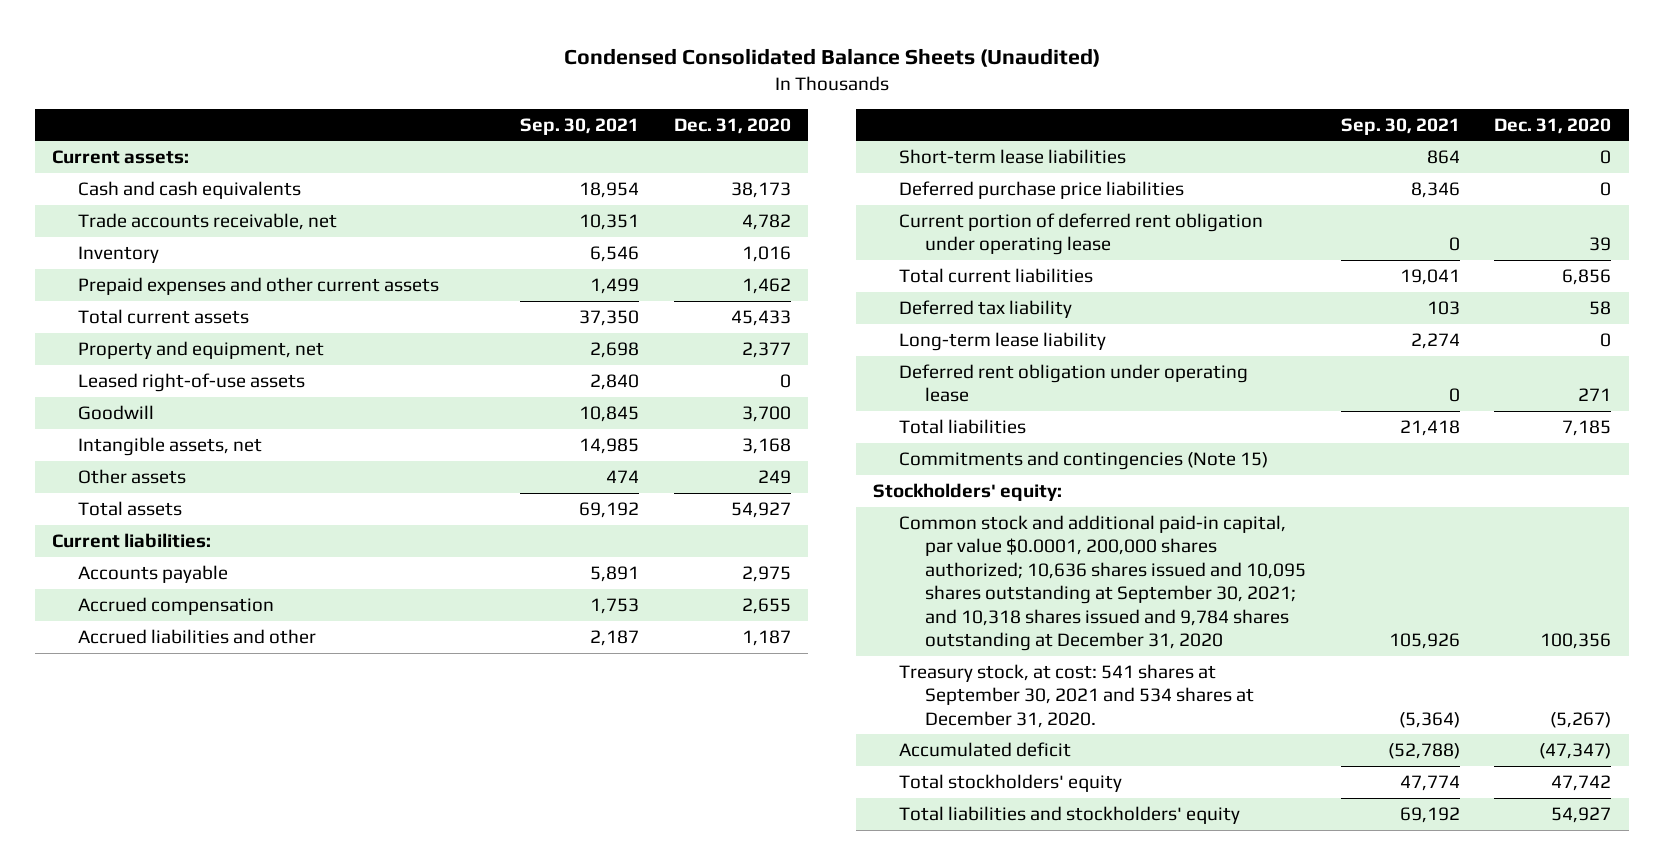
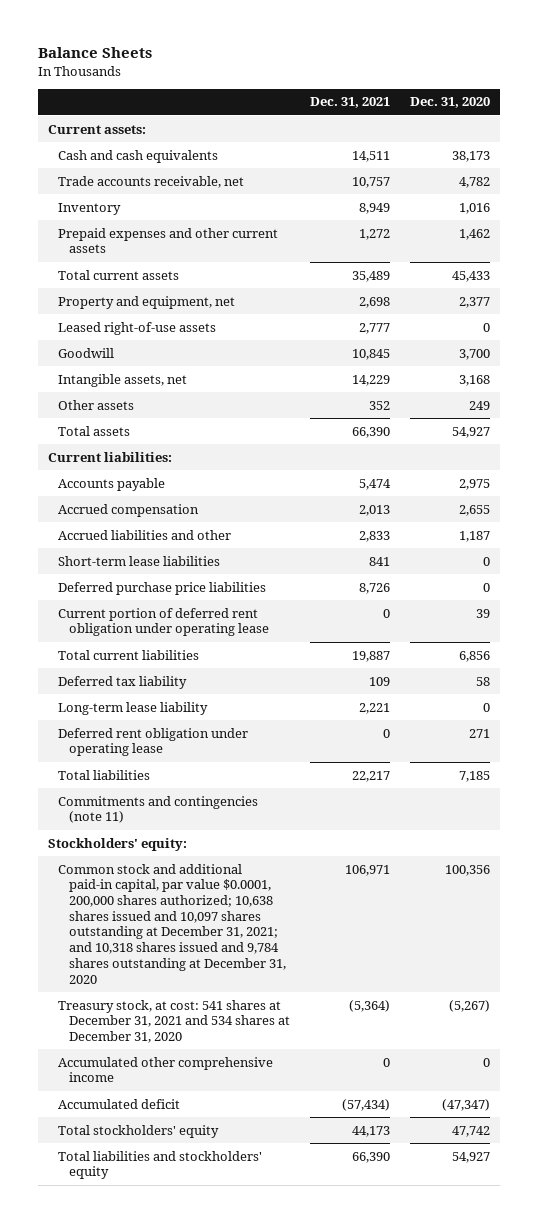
[563,48,1100,68] Condensed Consolidated Balance Sheets (Unaudited) -> [37,47,152,59] Balance Sheets
[520,117,640,135] Sep. 30, 2021 -> none
none -> [309,97,390,109] Dec. 31, 2021
[898,450,1268,470] Commitments and contingencies (Note 15) -> [58,795,259,824] Commitments and contingencies (note 11)
[898,514,1306,651] Common stock and additional paid-in capital, par value $0.0001, 200,000 shares authorized; 10,636 shares issued and 10,095 shares outstanding at September 30, 2021; and 10,318 shares issued and 9,784 shares outstanding at December 31, 2020 -> [58,863,286,984] Common stock and additional paid-in capital, par value $0.0001, 200,000 shares authorized; 10,638 shares issued and 10,097 shares outstanding at December 31, 2021; and 10,318 shares issued and 9,784 shares outstanding at December 31, 2020
[898,663,1254,728] Treasury stock, at cost: 541 shares at September 30, 2021 and 534 shares at December 31, 2020. -> [58,999,290,1044] Treasury stock, at cost: 541 shares at December 31, 2021 and 534 shares at December 31, 2020
none -> [58,1056,274,1083] Accumulated other comprehensive income

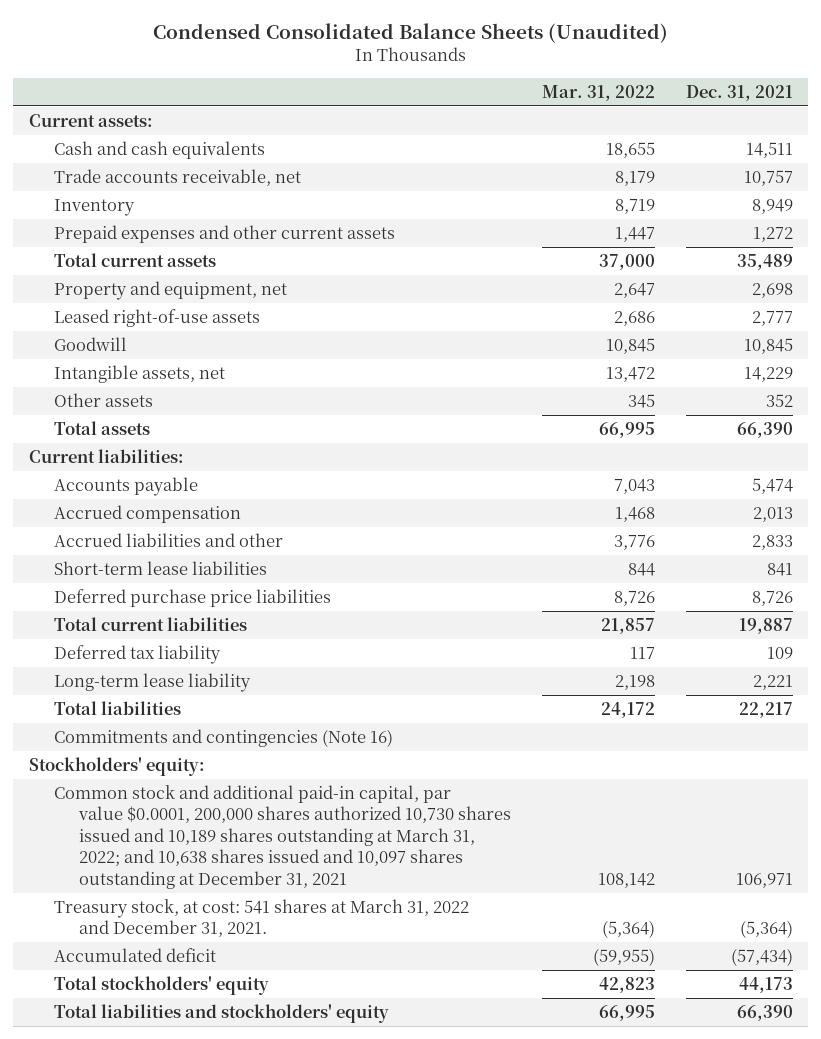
[37,47,152,59] Balance Sheets -> [152,22,668,43] Condensed Consolidated Balance Sheets (Unaudited)
[409,97,490,109] Dec. 31, 2020 -> none
none -> [541,84,655,101] Mar. 31, 2022
[58,607,269,637] Current portion of deferred rent obligation under operating lease -> none
[58,727,249,757] Deferred rent obligation under operating lease -> none
[58,795,259,824] Commitments and contingencies (note 11) -> [54,729,394,748] Commitments and contingencies (Note 16)
[58,1056,274,1083] Accumulated other comprehensive income -> none
[58,863,286,984] Common stock and additional paid-in capital, par value $0.0001, 200,000 shares authorized; 10,638 shares issued and 10,097 shares outstanding at December 31, 2021; and 10,318 shares issued and 9,784 shares outstanding at December 31, 2020 -> [54,785,512,889] Common stock and additional paid-in capital, par value $0.0001, 200,000 shares authorized 10,730 shares issued and 10,189 shares outstanding at March 31, 2022; and 10,638 shares issued and 10,097 shares outstanding at December 31, 2021
[58,999,290,1044] Treasury stock, at cost: 541 shares at December 31, 2021 and 534 shares at December 31, 2020 -> [54,899,470,938] Treasury stock, at cost: 541 shares at March 31, 2022 and December 31, 2021.

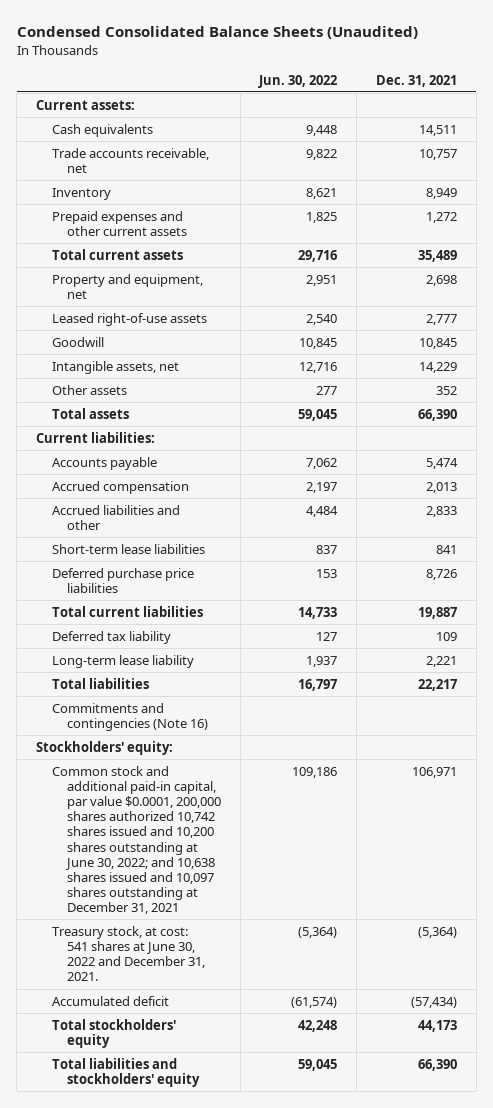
[541,84,655,101] Mar. 31, 2022 -> none
none -> [258,74,338,88] Jun. 30, 2022
[54,141,266,160] Cash and cash equivalents -> [51,123,153,137] Cash equivalents
[54,785,512,889] Common stock and additional paid-in capital, par value $0.0001, 200,000 shares authorized 10,730 shares issued and 10,189 shares outstanding at March 31, 2022; and 10,638 shares issued and 10,097 shares outstanding at December 31, 2021 -> [51,765,222,915] Common stock and additional paid-in capital, par value $0.0001, 200,000 shares authorized 10,742 shares issued and 10,200 shares outstanding at June 30, 2022; and 10,638 shares issued and 10,097 shares outstanding at December 31, 2021
[54,899,470,938] Treasury stock, at cost: 541 shares at March 31, 2022 and December 31, 2021. -> [51,925,206,982] Treasury stock, at cost: 541 shares at June 30, 2022 and December 31, 2021.

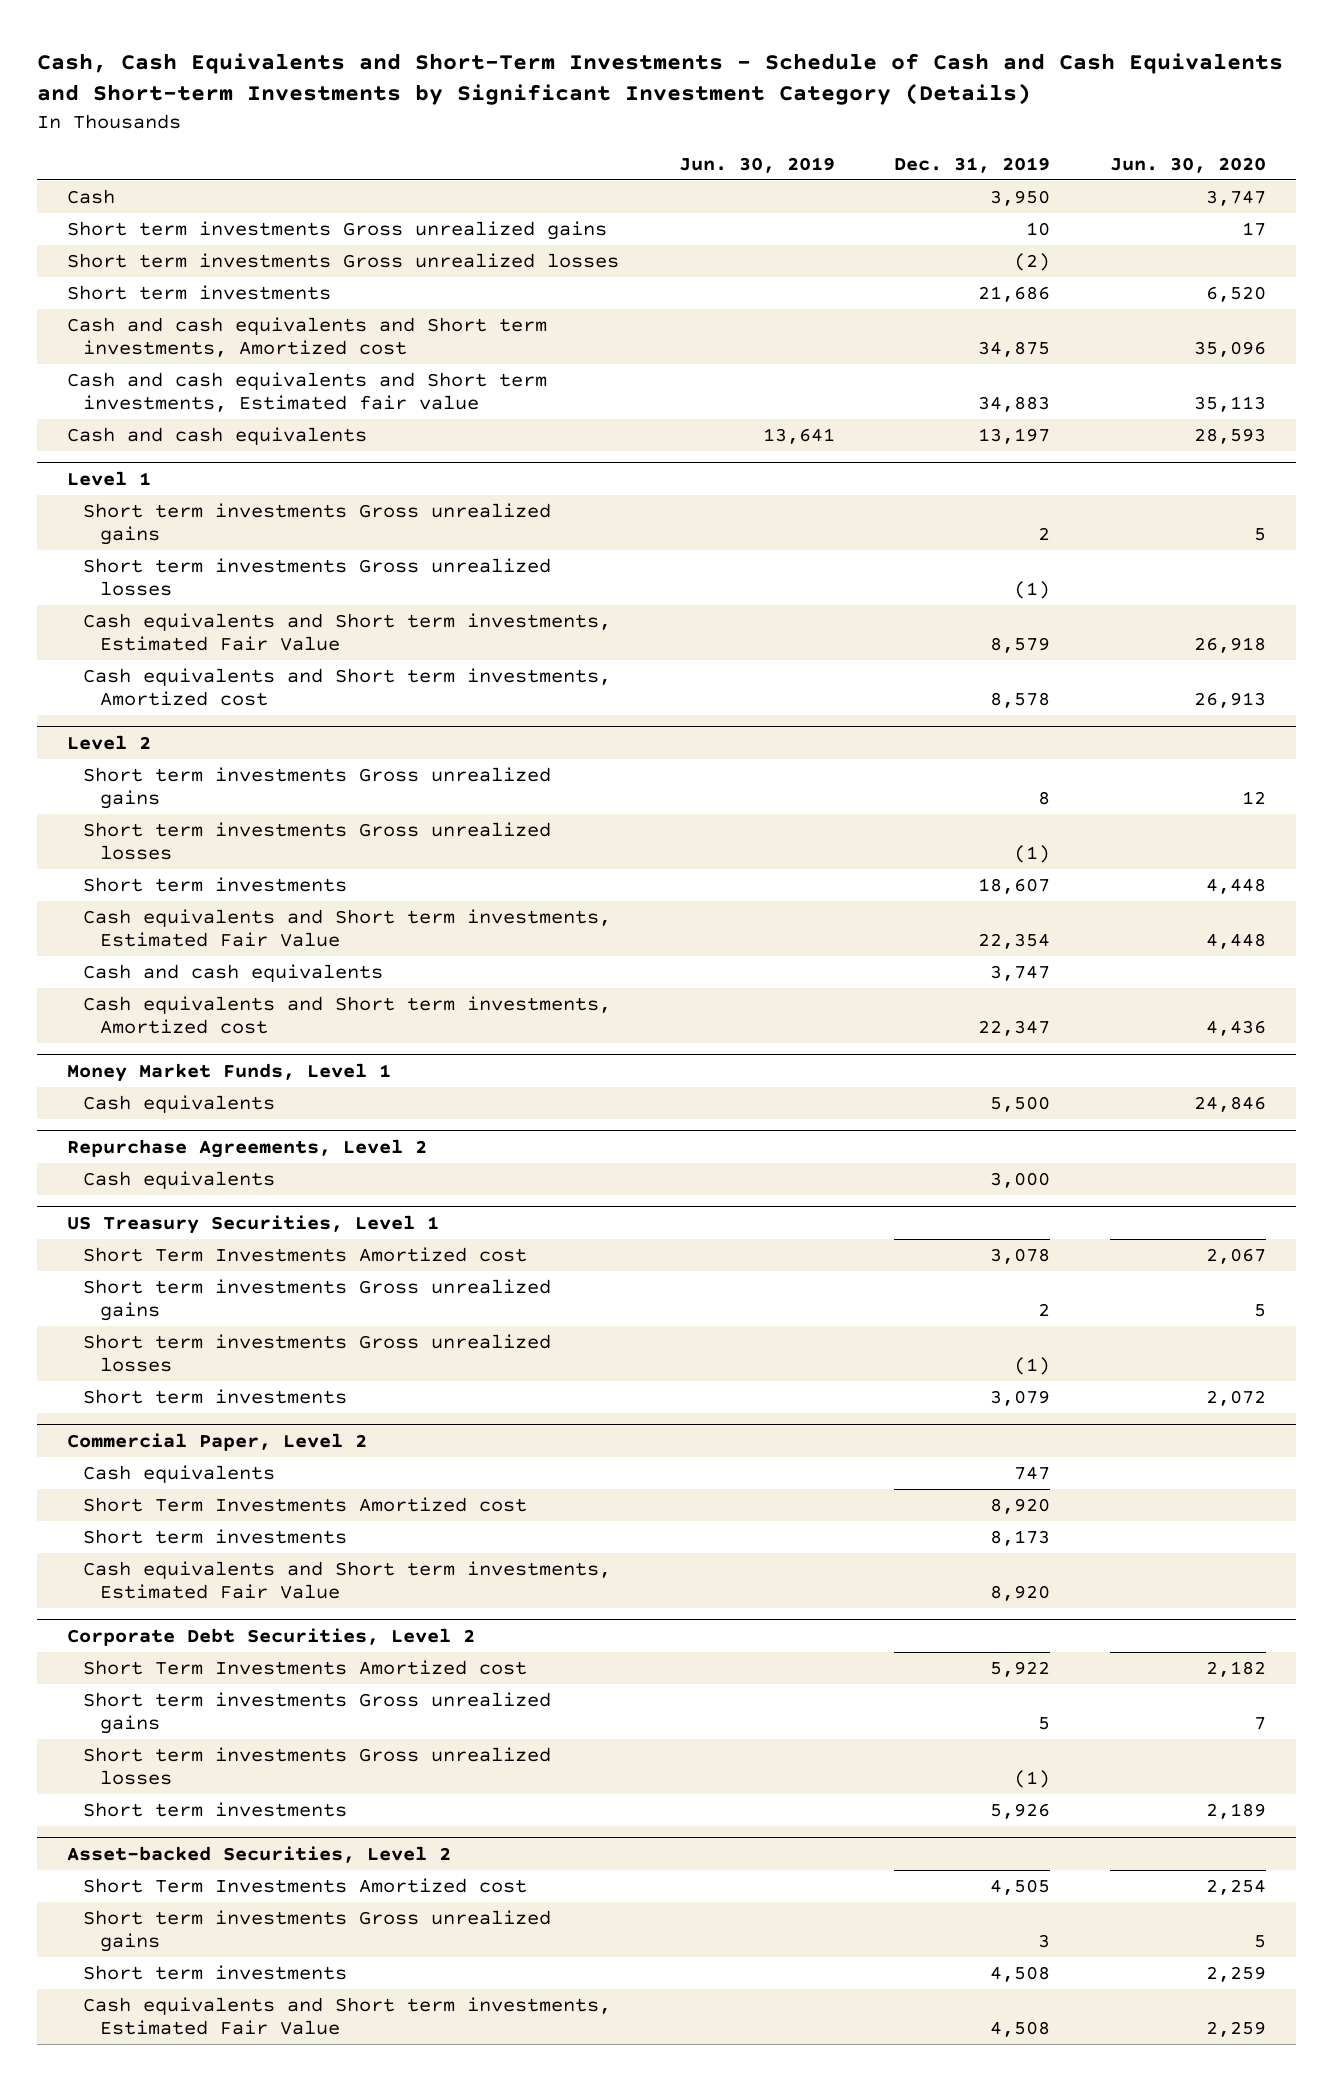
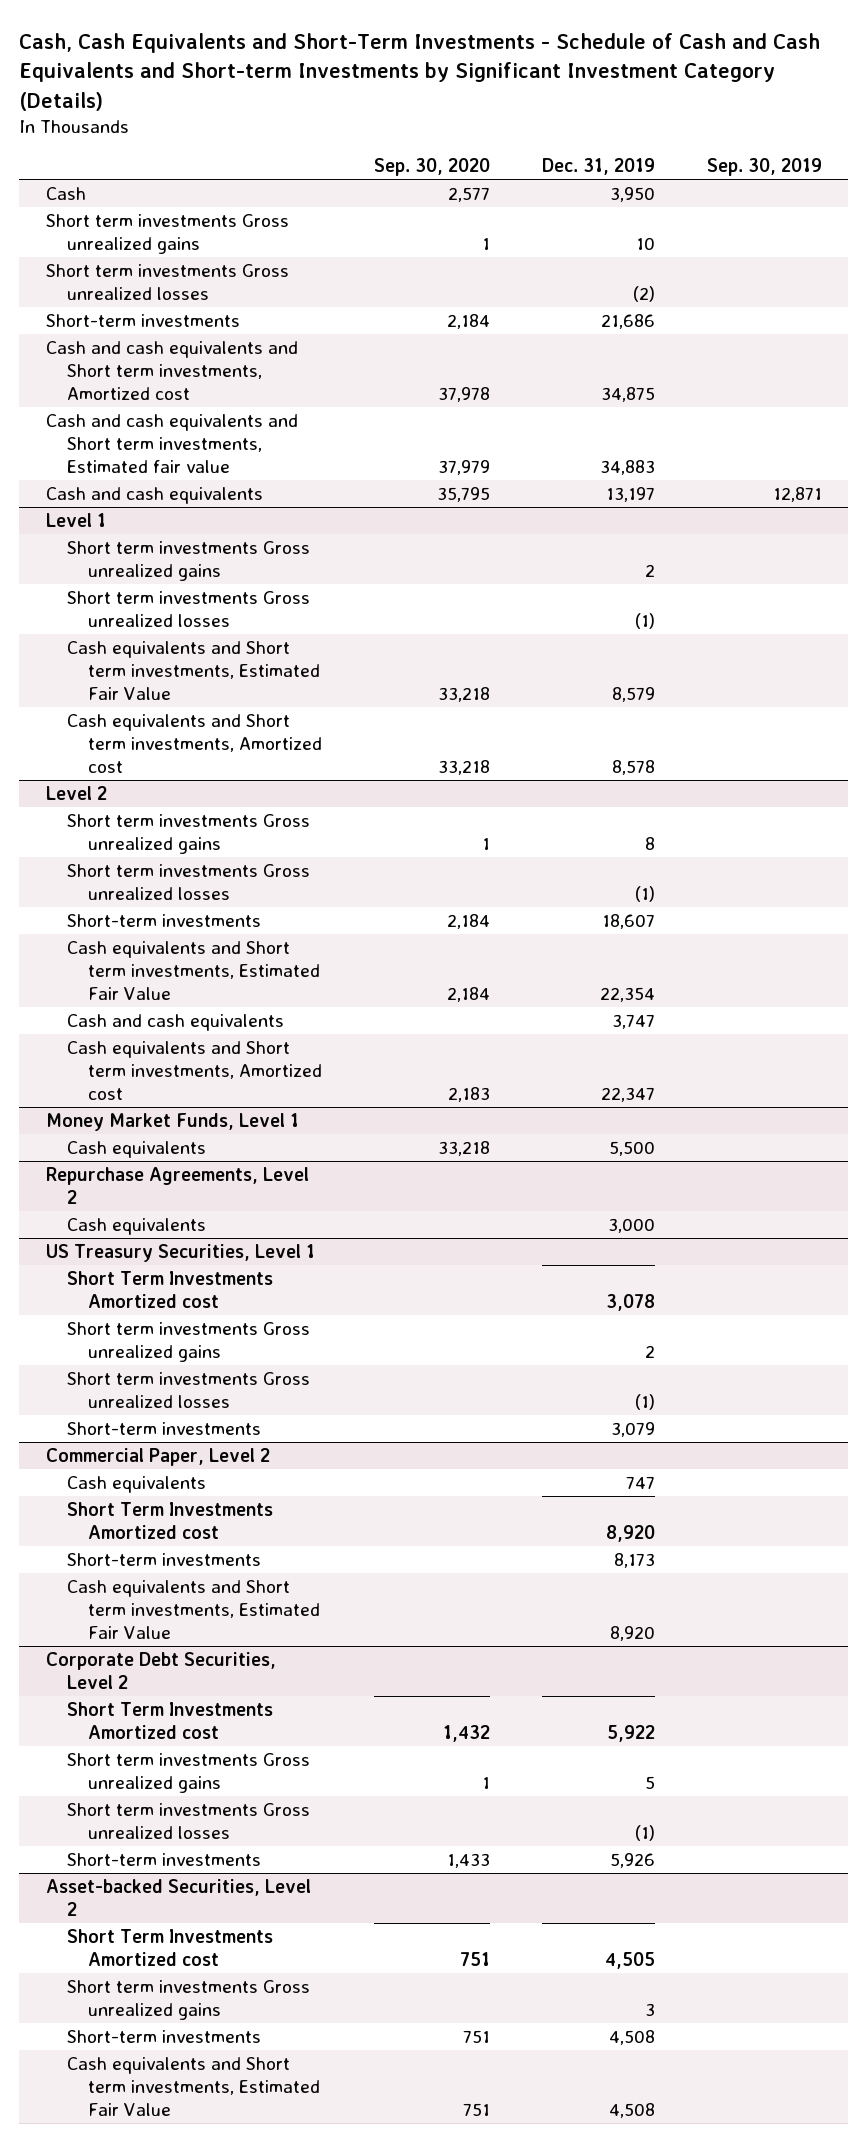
[678,156,835,173] Jun. 30, 2019 -> none
[1109,156,1266,173] Jun. 30, 2020 -> none
none -> [374,158,491,177] Sep. 30, 2020
none -> [707,158,823,177] Sep. 30, 2019
[66,284,331,300] Short term investments -> [45,314,240,328] Short-term investments
[83,876,348,892] Short term investments -> [66,914,261,928] Short-term investments
[83,1388,348,1404] Short term investments -> [66,1422,261,1436] Short-term investments
[83,1528,348,1544] Short term investments -> [66,1553,261,1567] Short-term investments
[83,1801,348,1817] Short term investments -> [66,1853,261,1867] Short-term investments
[83,1964,348,1980] Short term investments -> [66,2030,261,2044] Short-term investments

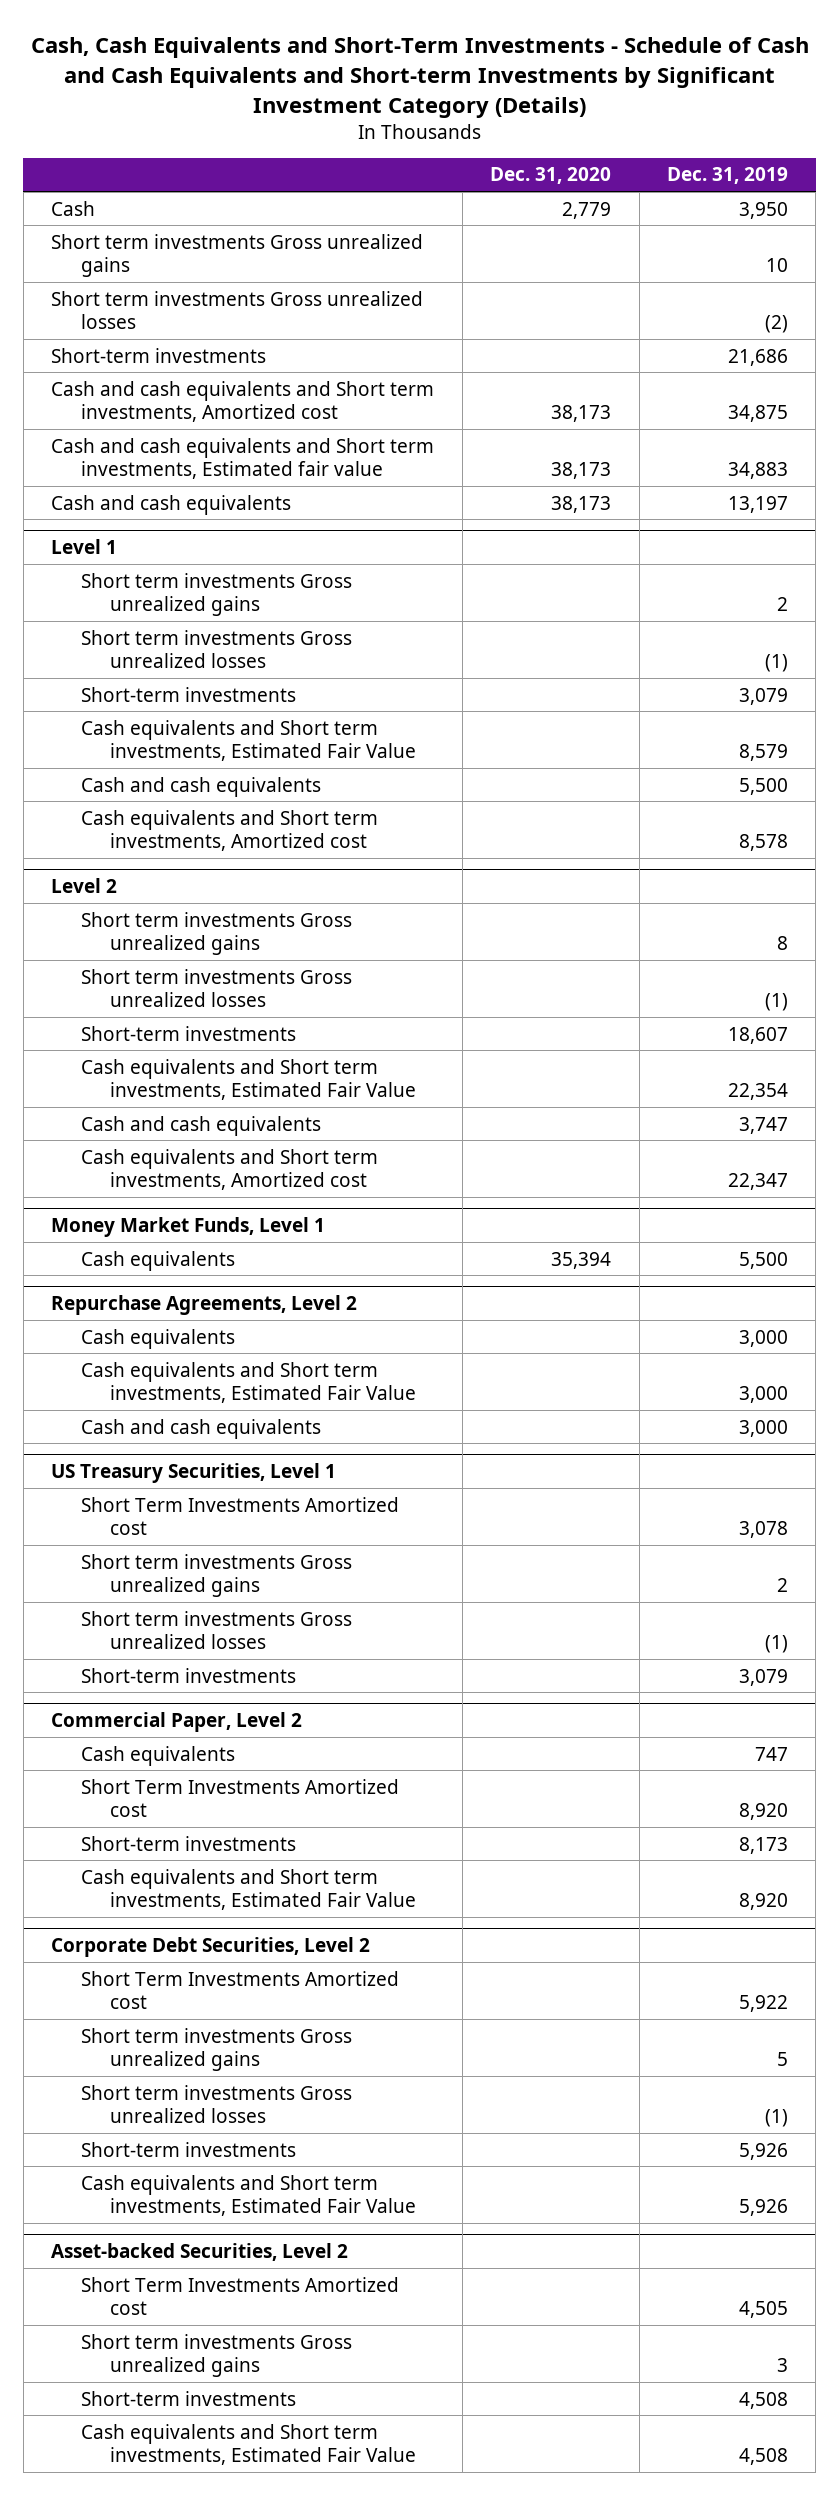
[374,158,491,177] Sep. 30, 2020 -> none
[707,158,823,177] Sep. 30, 2019 -> none
none -> [490,167,612,185] Dec. 31, 2020
none -> [80,686,296,702] Short-term investments
none -> [80,776,321,797] Cash and cash equivalents
none -> [80,1361,417,1403] Cash equivalents and Short term investments, Estimated Fair Value
none -> [80,1418,321,1439] Cash and cash equivalents
none -> [80,2174,417,2216] Cash equivalents and Short term investments, Estimated Fair Value

